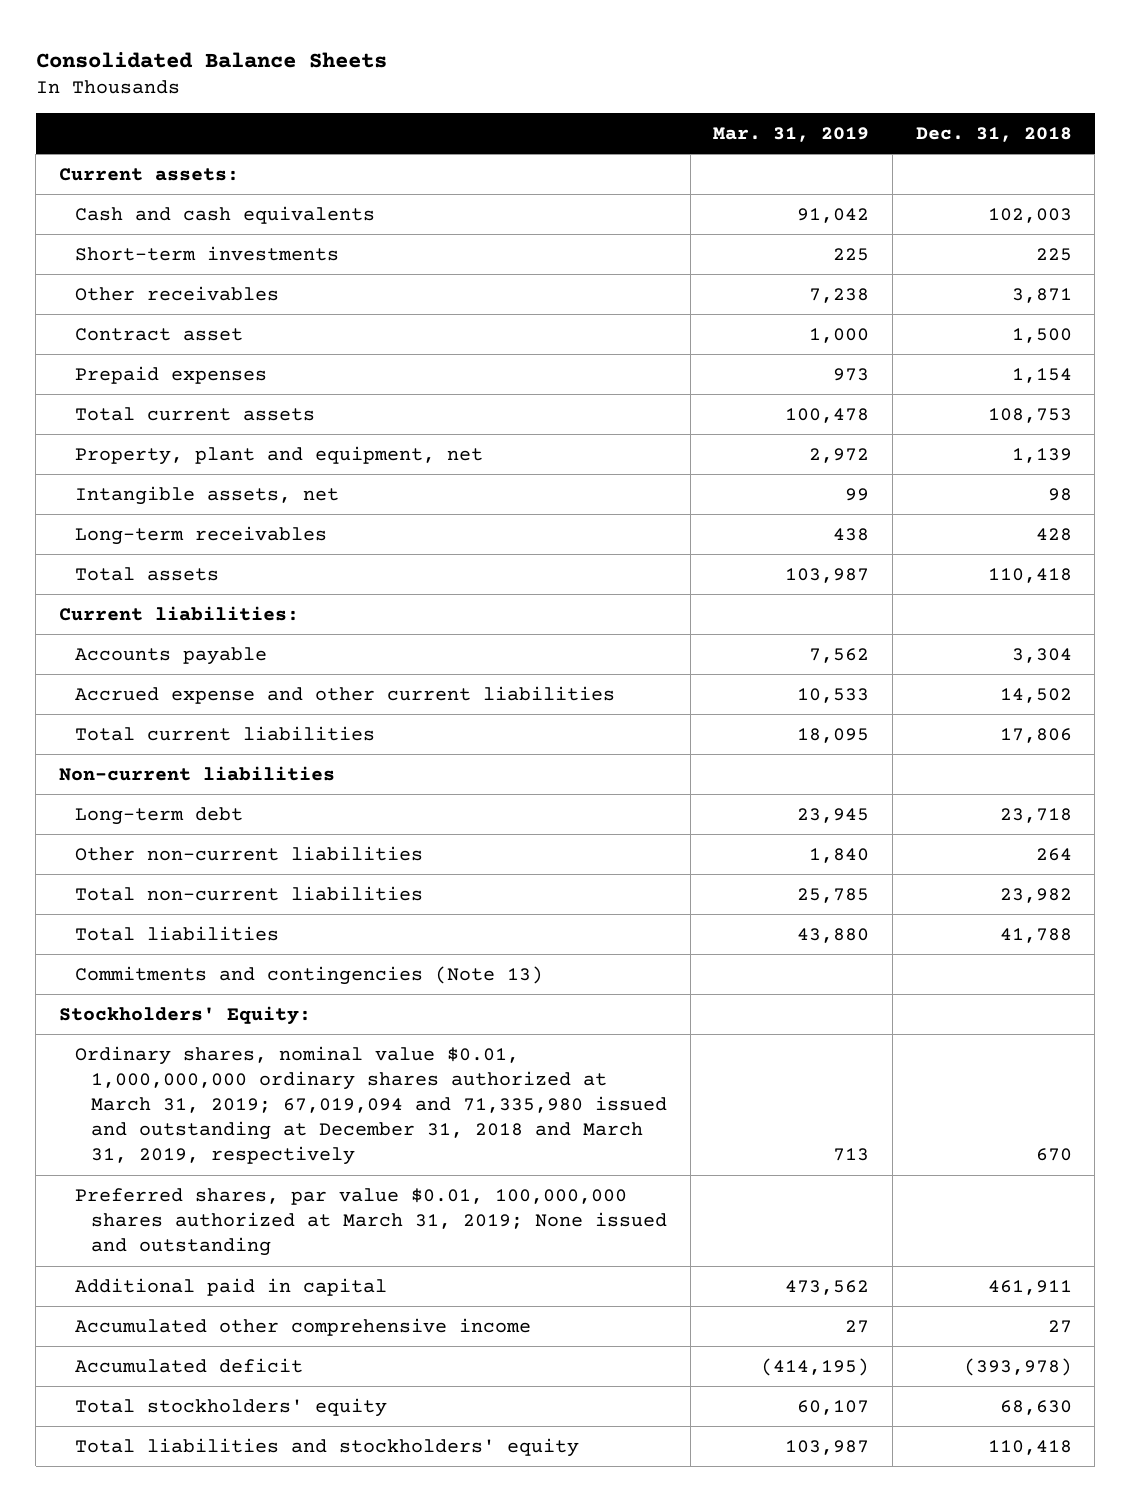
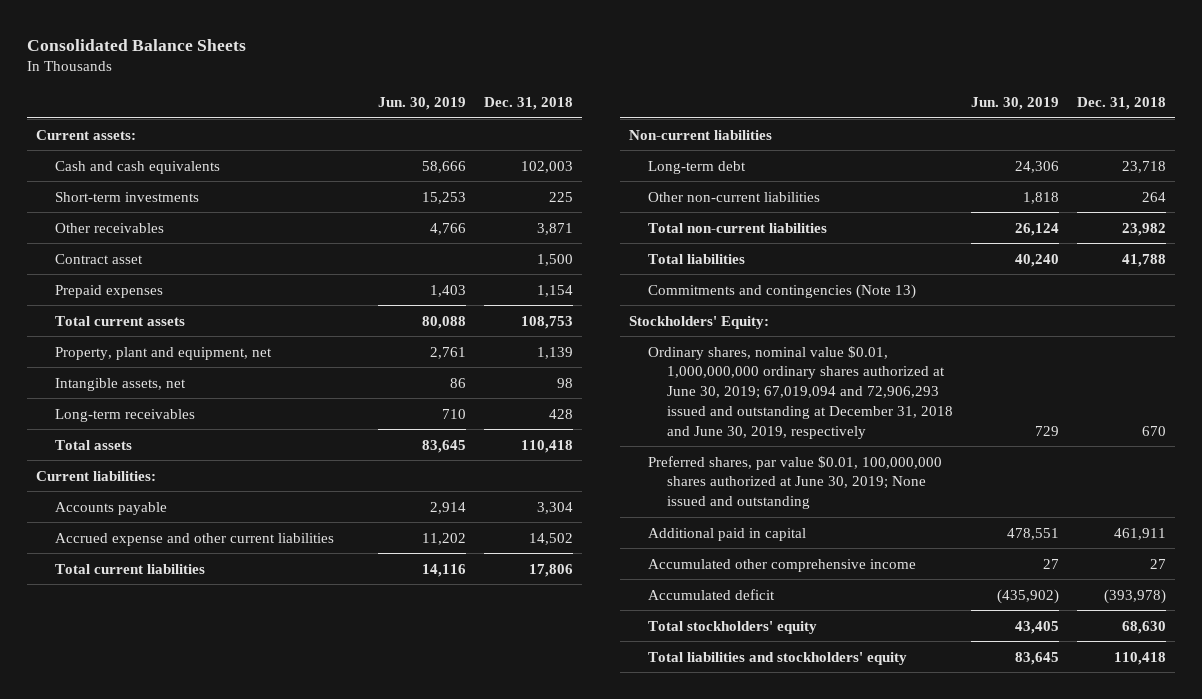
[713,126,870,142] Mar. 31, 2019 -> none
none -> [377,97,466,111] Jun. 30, 2019
[75,1045,668,1166] Ordinary shares, nominal value $0.01, 1,000,000,000 ordinary shares authorized at March 31, 2019; 67,019,094 and 71,335,980 issued and outstanding at December 31, 2018 and March 31, 2019, respectively -> [647,345,953,439] Ordinary shares, nominal value $0.01, 1,000,000,000 ordinary shares authorized at June 30, 2019; 67,019,094 and 72,906,293 issued and outstanding at December 31, 2018 and June 30, 2019, respectively
[75,1187,668,1257] Preferred shares, par value $0.01, 100,000,000 shares authorized at March 31, 2019; None issued and outstanding -> [647,455,942,510] Preferred shares, par value $0.01, 100,000,000 shares authorized at June 30, 2019; None issued and outstanding

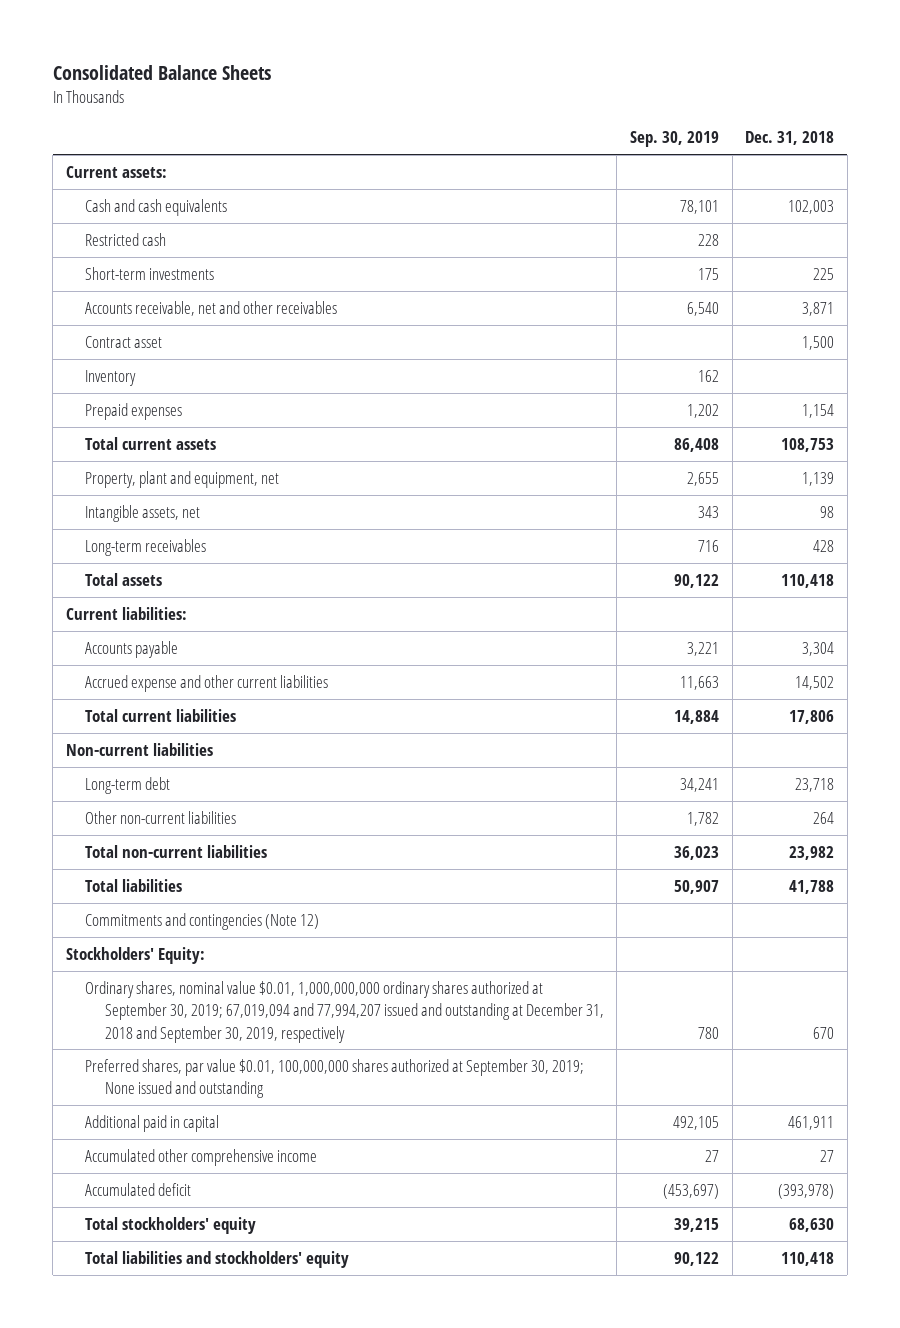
[377,97,466,111] Jun. 30, 2019 -> none
none -> [630,131,720,148] Sep. 30, 2019
none -> [85,233,167,247] Restricted cash
[55,222,165,233] Other receivables -> [85,301,338,317] Accounts receivable, net and other receivables
none -> [85,370,137,387] Inventory
[647,283,916,299] Commitments and contingencies (Note 13) -> [85,913,320,931] Commitments and contingencies (Note 12)
[647,345,953,439] Ordinary shares, nominal value $0.01, 1,000,000,000 ordinary shares authorized at June 30, 2019; 67,019,094 and 72,906,293 issued and outstanding at December 31, 2018 and June 30, 2019, respectively -> [85,981,604,1043] Ordinary shares, nominal value $0.01, 1,000,000,000 ordinary shares authorized at September 30, 2019; 67,019,094 and 77,994,207 issued and outstanding at December 31, 2018 and September 30, 2019, respectively
[647,455,942,510] Preferred shares, par value $0.01, 100,000,000 shares authorized at June 30, 2019; None issued and outstanding -> [85,1059,585,1099] Preferred shares, par value $0.01, 100,000,000 shares authorized at September 30, 2019; None issued and outstanding

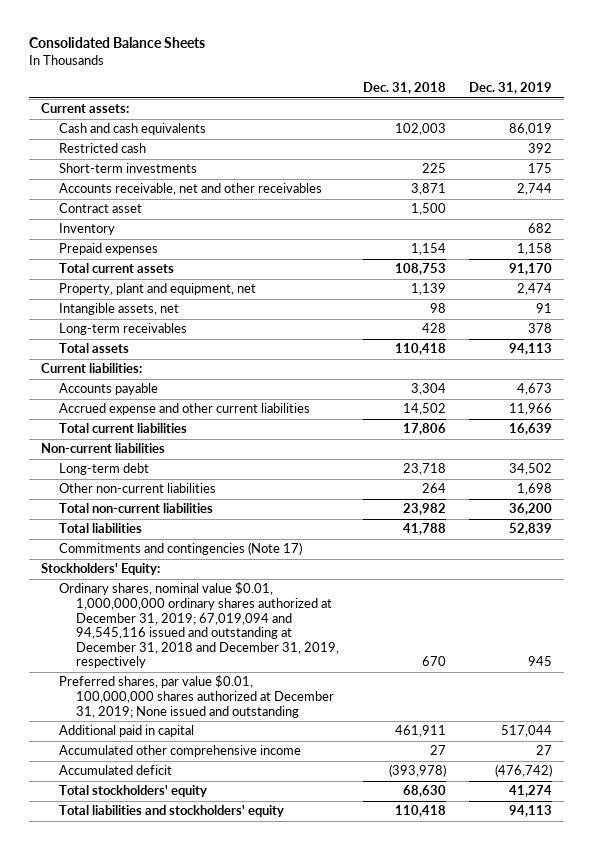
[630,131,720,148] Sep. 30, 2019 -> none
none -> [469,81,553,94] Dec. 31, 2019
[85,913,320,931] Commitments and contingencies (Note 12) -> [58,542,302,556] Commitments and contingencies (Note 17)
[85,981,604,1043] Ordinary shares, nominal value $0.01, 1,000,000,000 ordinary shares authorized at September 30, 2019; 67,019,094 and 77,994,207 issued and outstanding at December 31, 2018 and September 30, 2019, respectively -> [58,582,340,669] Ordinary shares, nominal value $0.01, 1,000,000,000 ordinary shares authorized at December 31, 2019; 67,019,094 and 94,545,116 issued and outstanding at December 31, 2018 and December 31, 2019, respectively
[85,1059,585,1099] Preferred shares, par value $0.01, 100,000,000 shares authorized at September 30, 2019; None issued and outstanding -> [58,675,335,718] Preferred shares, par value $0.01, 100,000,000 shares authorized at December 31, 2019; None issued and outstanding

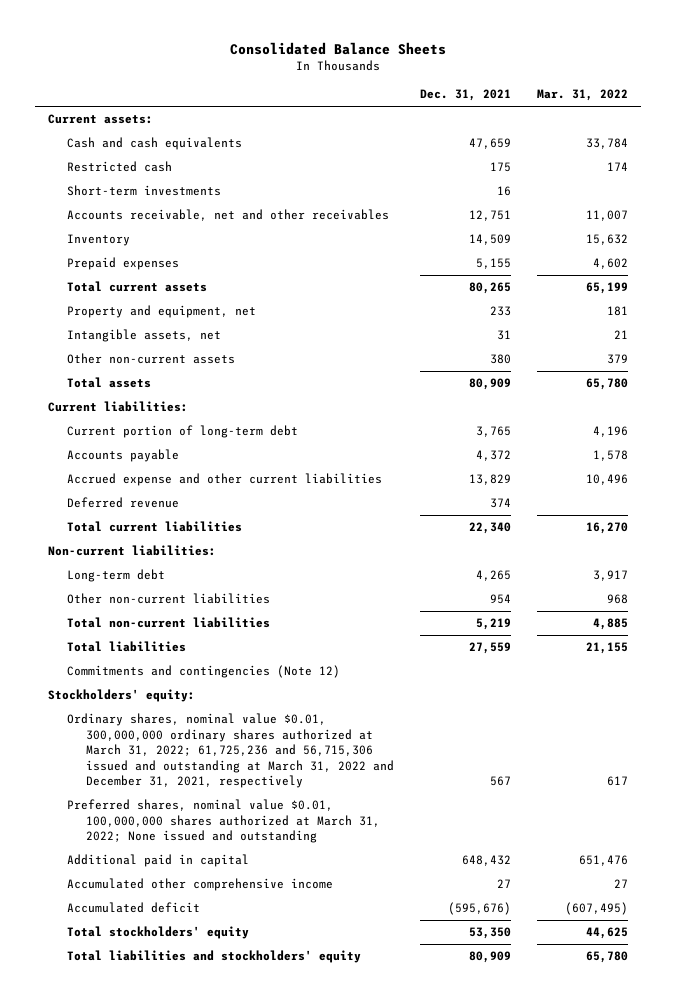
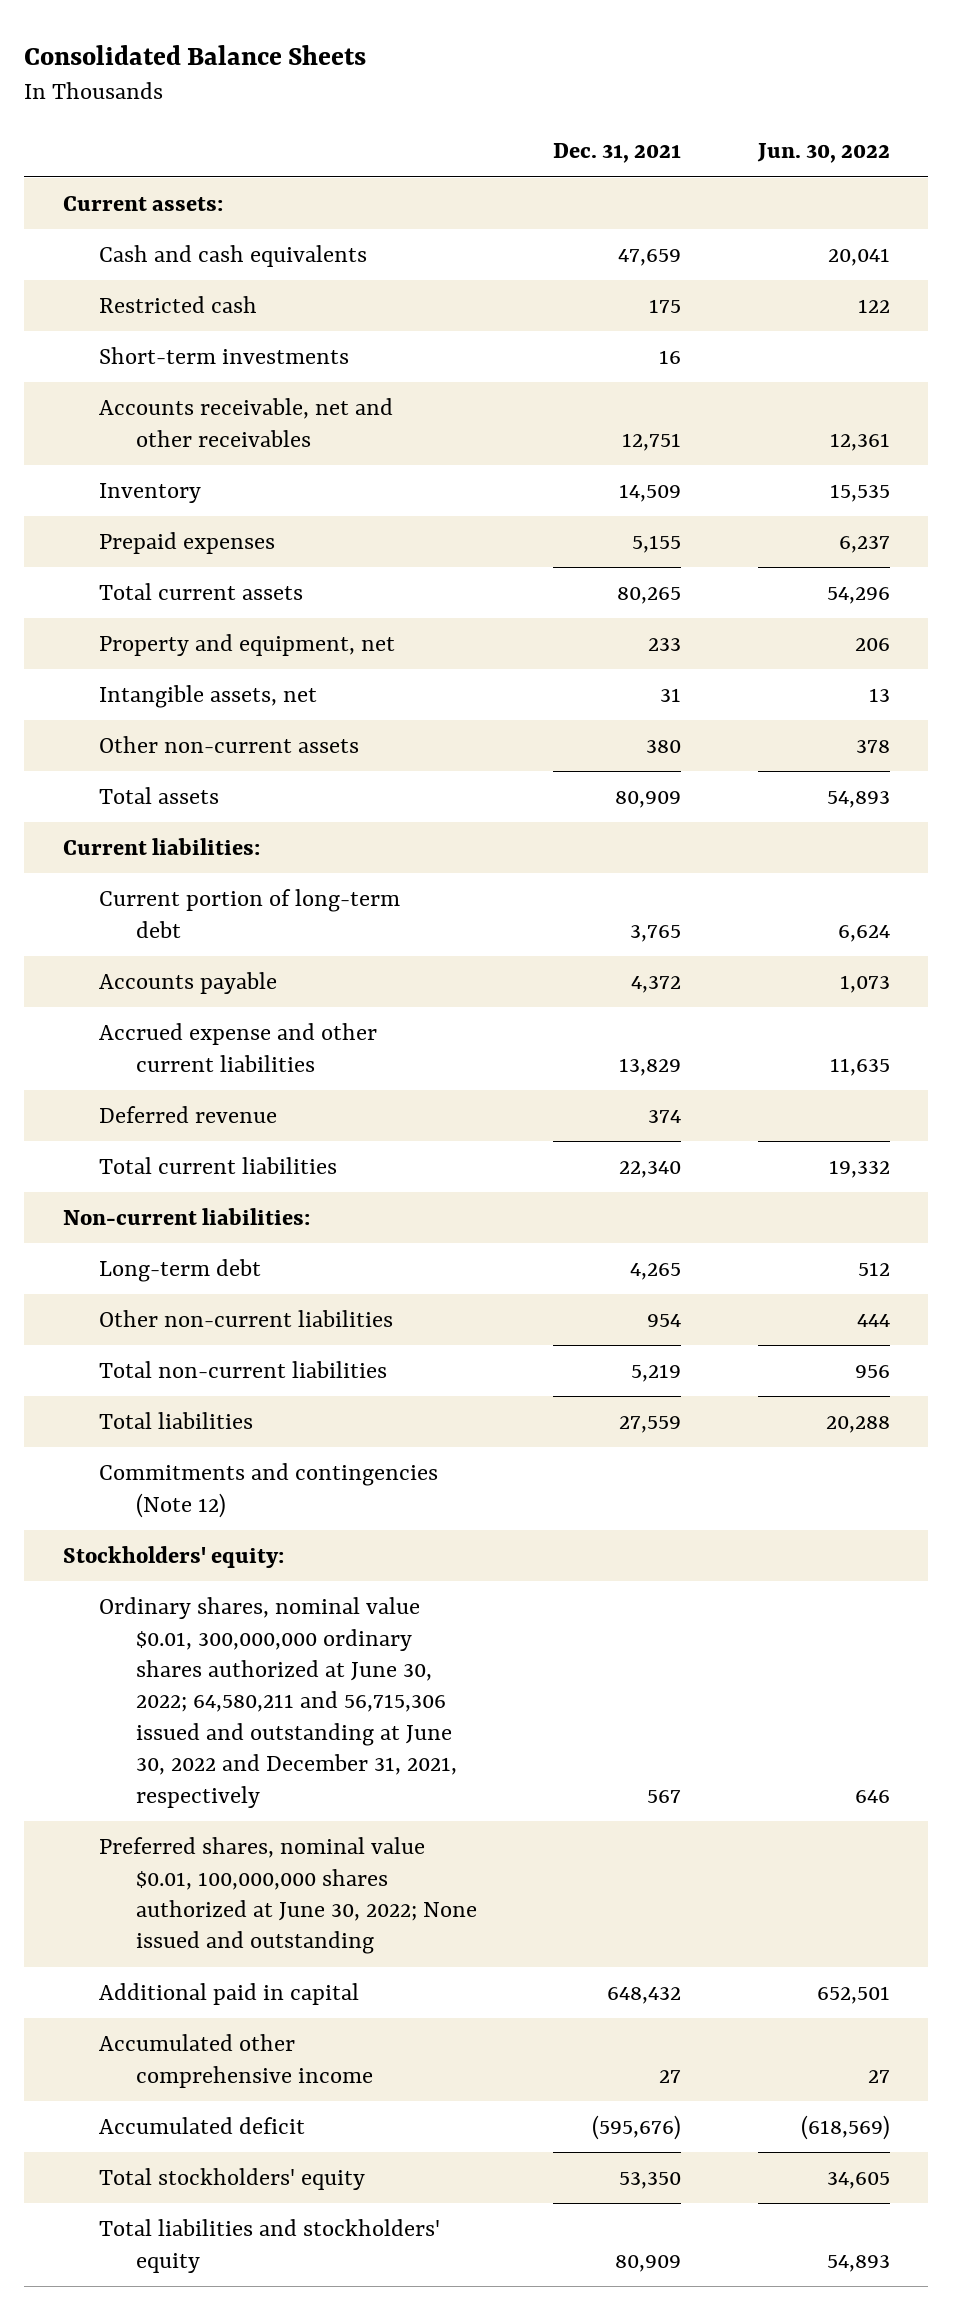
[536,89,628,102] Mar. 31, 2022 -> none
none -> [756,143,890,164] Jun. 30, 2022
[66,713,394,789] Ordinary shares, nominal value $0.01, 300,000,000 ordinary shares authorized at March 31, 2022; 61,725,236 and 56,715,306 issued and outstanding at March 31, 2022 and December 31, 2021, respectively -> [99,1597,457,1808] Ordinary shares, nominal value $0.01, 300,000,000 ordinary shares authorized at June 30, 2022; 64,580,211 and 56,715,306 issued and outstanding at June 30, 2022 and December 31, 2021, respectively
[66,799,380,844] Preferred shares, nominal value $0.01, 100,000,000 shares authorized at March 31, 2022; None issued and outstanding -> [99,1837,477,1955] Preferred shares, nominal value $0.01, 100,000,000 shares authorized at June 30, 2022; None issued and outstanding

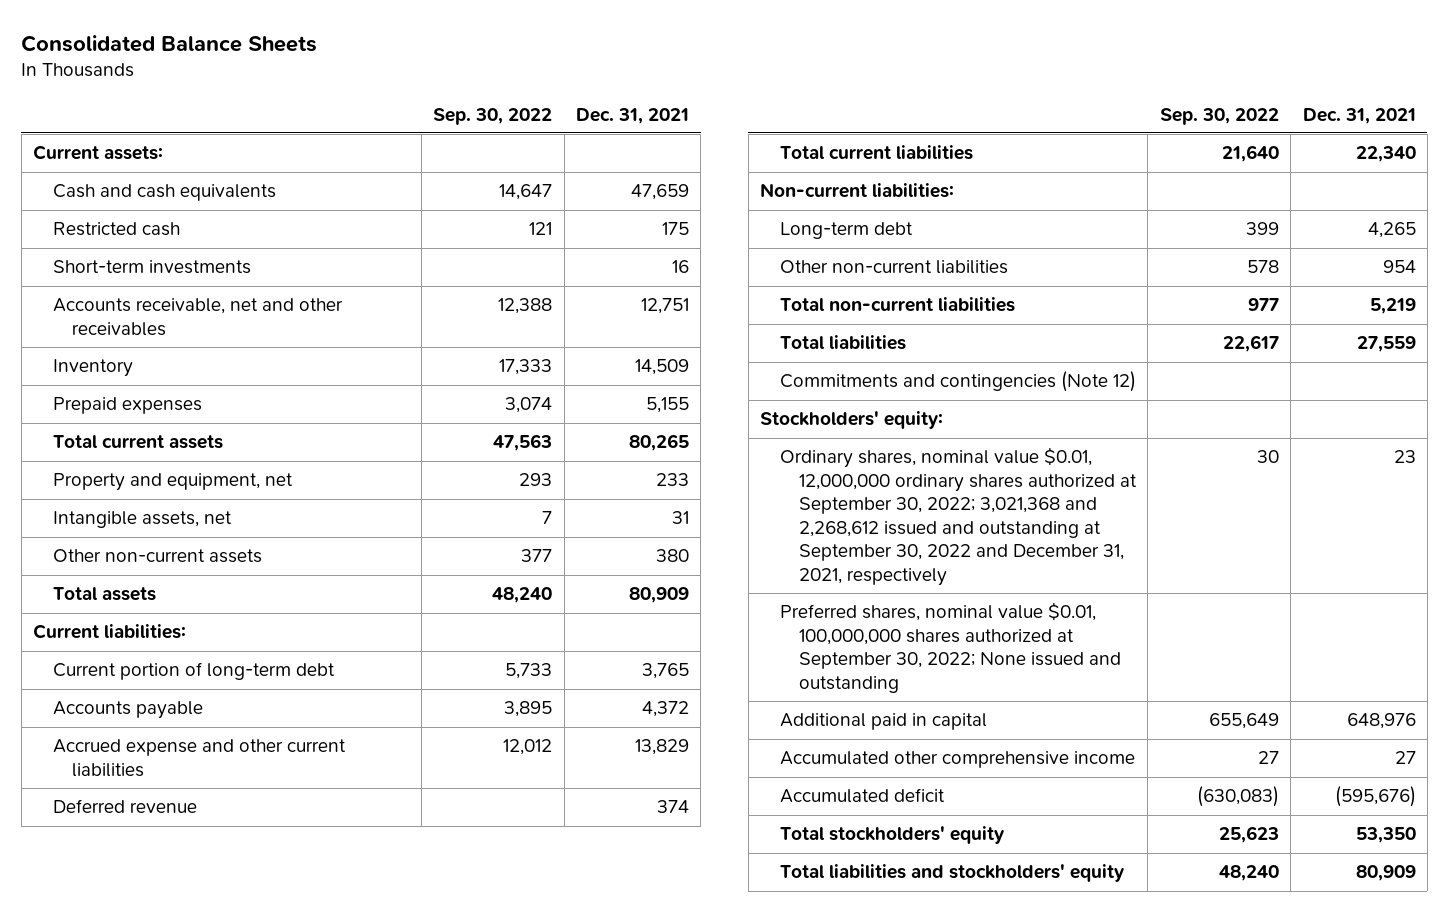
[756,143,890,164] Jun. 30, 2022 -> none
none -> [433,107,553,125] Sep. 30, 2022
[99,1597,457,1808] Ordinary shares, nominal value $0.01, 300,000,000 ordinary shares authorized at June 30, 2022; 64,580,211 and 56,715,306 issued and outstanding at June 30, 2022 and December 31, 2021, respectively -> [779,447,1138,587] Ordinary shares, nominal value $0.01, 12,000,000 ordinary shares authorized at September 30, 2022; 3,021,368 and 2,268,612 issued and outstanding at September 30, 2022 and December 31, 2021, respectively
[647,1789,682,1803] 567 -> [1393,450,1416,464] 23
[99,1837,477,1955] Preferred shares, nominal value $0.01, 100,000,000 shares authorized at June 30, 2022; None issued and outstanding -> [779,602,1122,693] Preferred shares, nominal value $0.01, 100,000,000 shares authorized at September 30, 2022; None issued and outstanding
[607,1987,682,2005] 648,432 -> [1346,713,1416,730] 648,976

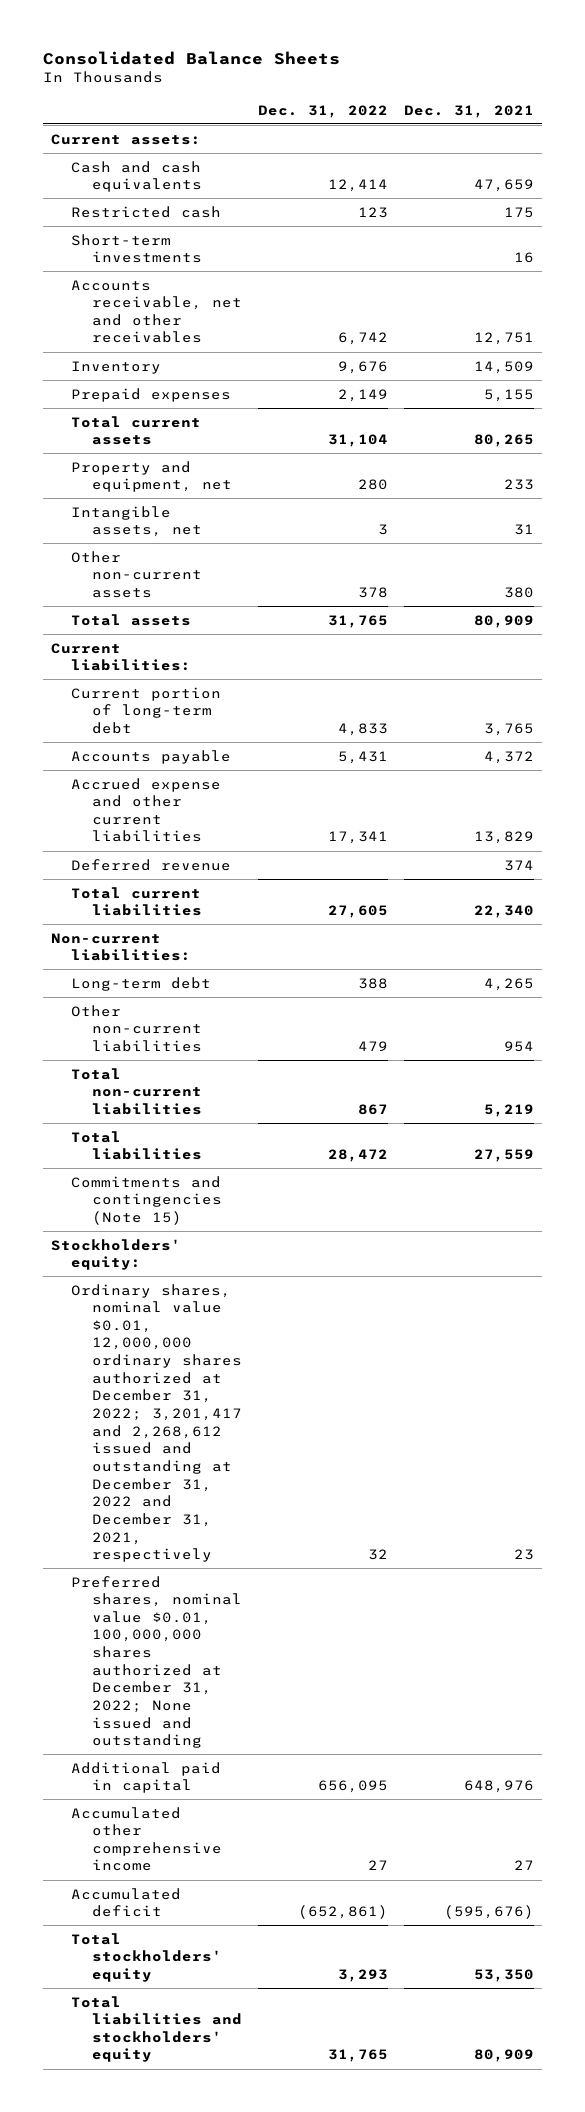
[433,107,553,125] Sep. 30, 2022 -> none
none -> [257,104,388,118] Dec. 31, 2022
[779,371,1136,393] Commitments and contingencies (Note 12) -> [71,1175,222,1225] Commitments and contingencies (Note 15)
[779,447,1138,587] Ordinary shares, nominal value $0.01, 12,000,000 ordinary shares authorized at September 30, 2022; 3,021,368 and 2,268,612 issued and outstanding at September 30, 2022 and December 31, 2021, respectively -> [71,1283,242,1563] Ordinary shares, nominal value $0.01, 12,000,000 ordinary shares authorized at December 31, 2022; 3,201,417 and 2,268,612 issued and outstanding at December 31, 2022 and December 31, 2021, respectively
[779,602,1122,693] Preferred shares, nominal value $0.01, 100,000,000 shares authorized at September 30, 2022; None issued and outstanding -> [71,1575,242,1749] Preferred shares, nominal value $0.01, 100,000,000 shares authorized at December 31, 2022; None issued and outstanding

